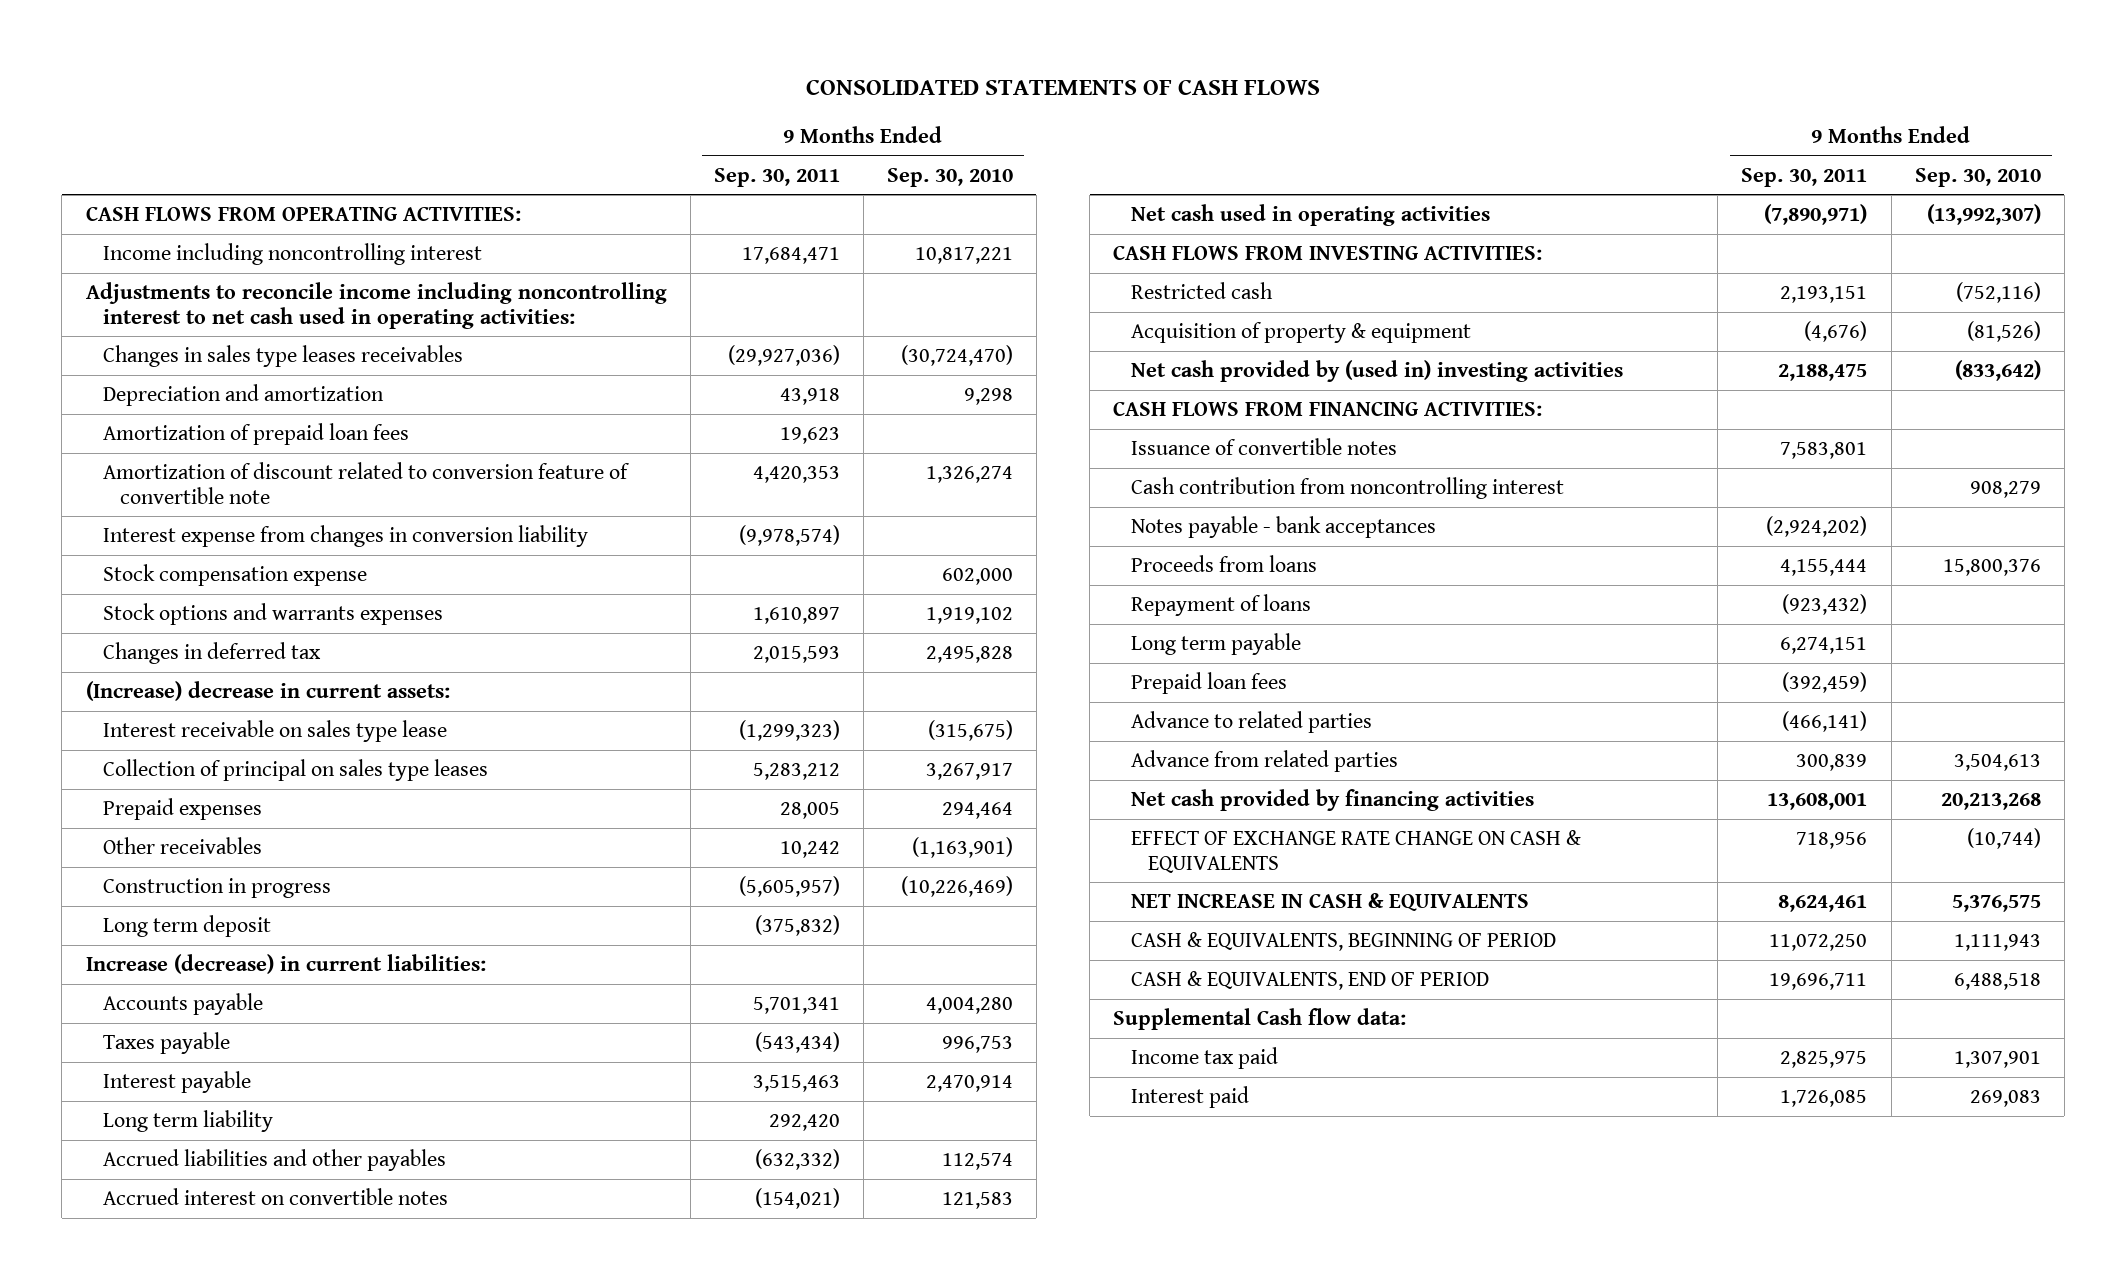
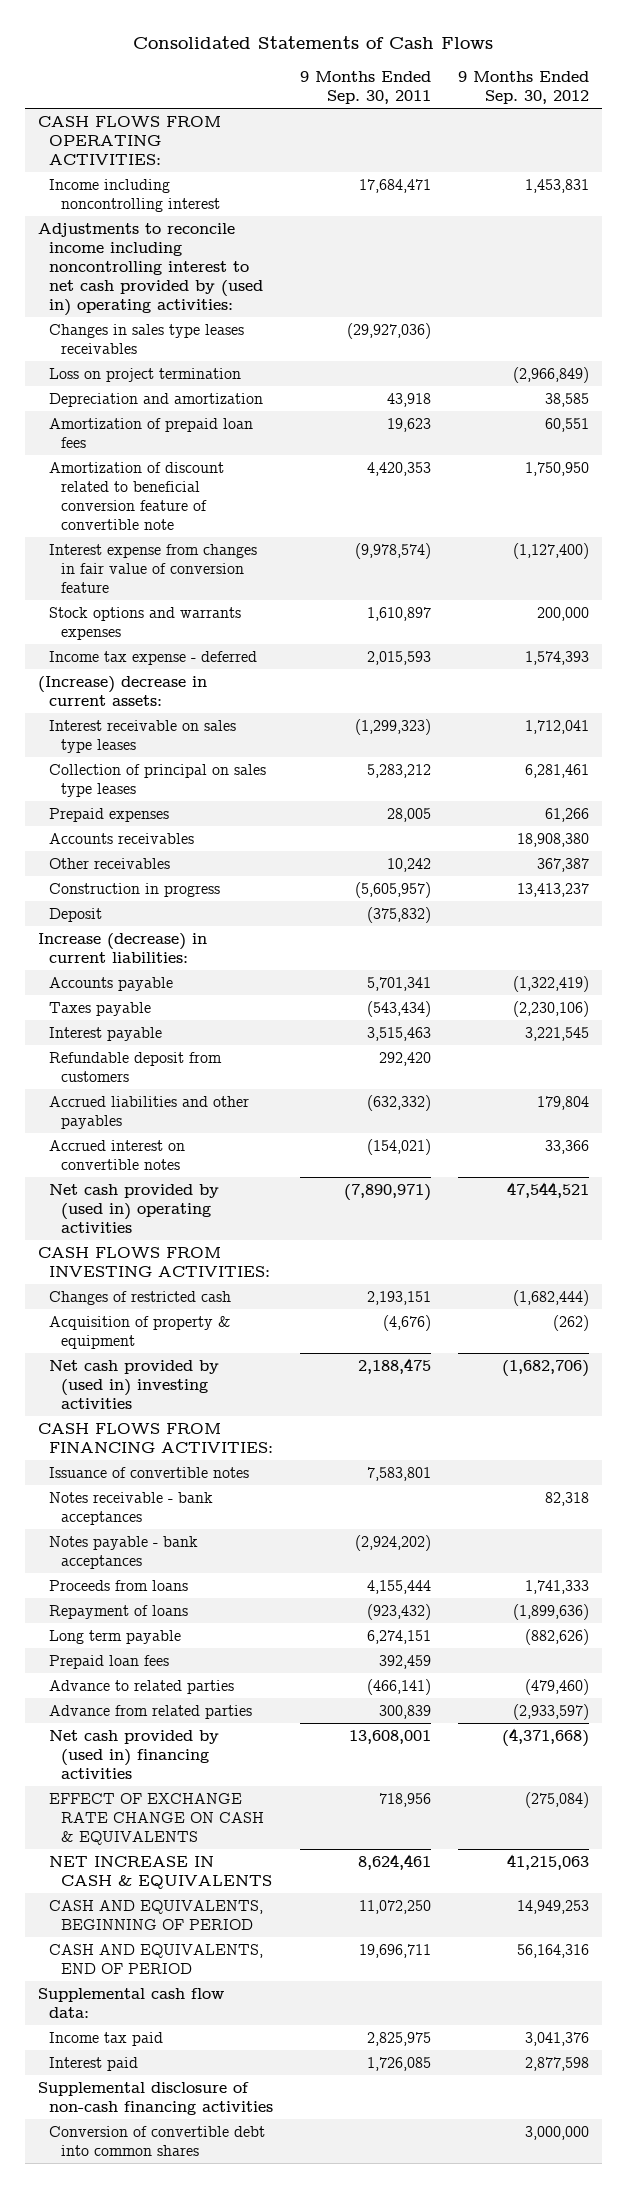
[806,79,1321,96] CONSOLIDATED STATEMENTS OF CASH FLOWS -> [133,36,494,50] Consolidated Statements of Cash Flows
[886,167,1013,187] Sep. 30, 2010 -> none
none -> [457,71,589,105] 9 Months Ended Sep. 30, 2012
[85,282,667,329] Adjustments to reconcile income including noncontrolling interest to net cash used in operating activities: -> [38,222,264,316] Adjustments to reconcile income including noncontrolling interest to net cash provided by (used in) operating activities:
none -> [49,367,242,382] Loss on project termination
[102,564,367,587] Stock compensation expense -> none
[102,462,630,504] Amortization of discount related to conversion feature of convertible note -> [49,461,225,530] Amortization of discount related to beneficial conversion feature of convertible note
[102,525,588,548] Interest expense from changes in conversion liability -> [49,543,258,593] Interest expense from changes in fair value of conversion feature
[102,642,321,665] Changes in deferred tax -> [49,650,258,665] Income tax expense - deferred
[102,720,447,743] Interest receivable on sales type lease -> [49,719,237,753] Interest receivable on sales type leases
none -> [49,832,195,844] Accounts receivables
[102,915,271,938] Long term deposit -> [49,907,103,922] Deposit
[102,1110,273,1133] Long term liability -> [49,1051,223,1082] Refundable deposit from customers
[1130,204,1490,227] Net cash used in operating activities -> [49,1183,220,1233] Net cash provided by (used in) operating activities
[1130,282,1273,300] Restricted cash -> [49,1290,232,1305] Changes of restricted cash
[1130,477,1564,500] Cash contribution from noncontrolling interest -> none
none -> [49,1491,214,1525] Notes receivable - bank acceptances
[1782,672,1868,694] (392,459) -> [379,1654,432,1669] 392,459
[1130,789,1534,812] Net cash provided by financing activities -> [49,1729,220,1779] Net cash provided by (used in) financing activities
[1130,932,1556,952] CASH & EQUIVALENTS, BEGINNING OF PERIOD -> [49,1899,264,1930] CASH AND EQUIVALENTS, BEGINNING OF PERIOD
[1130,971,1489,991] CASH & EQUIVALENTS, END OF PERIOD -> [49,1943,264,1974] CASH AND EQUIVALENTS, END OF PERIOD
[1113,1008,1407,1031] Supplemental Cash flow data: -> [38,1987,225,2018] Supplemental cash flow data:
none -> [38,2081,274,2115] Supplemental disclosure of non-cash financing activities
none -> [49,2125,266,2156] Conversion of convertible debt into common shares

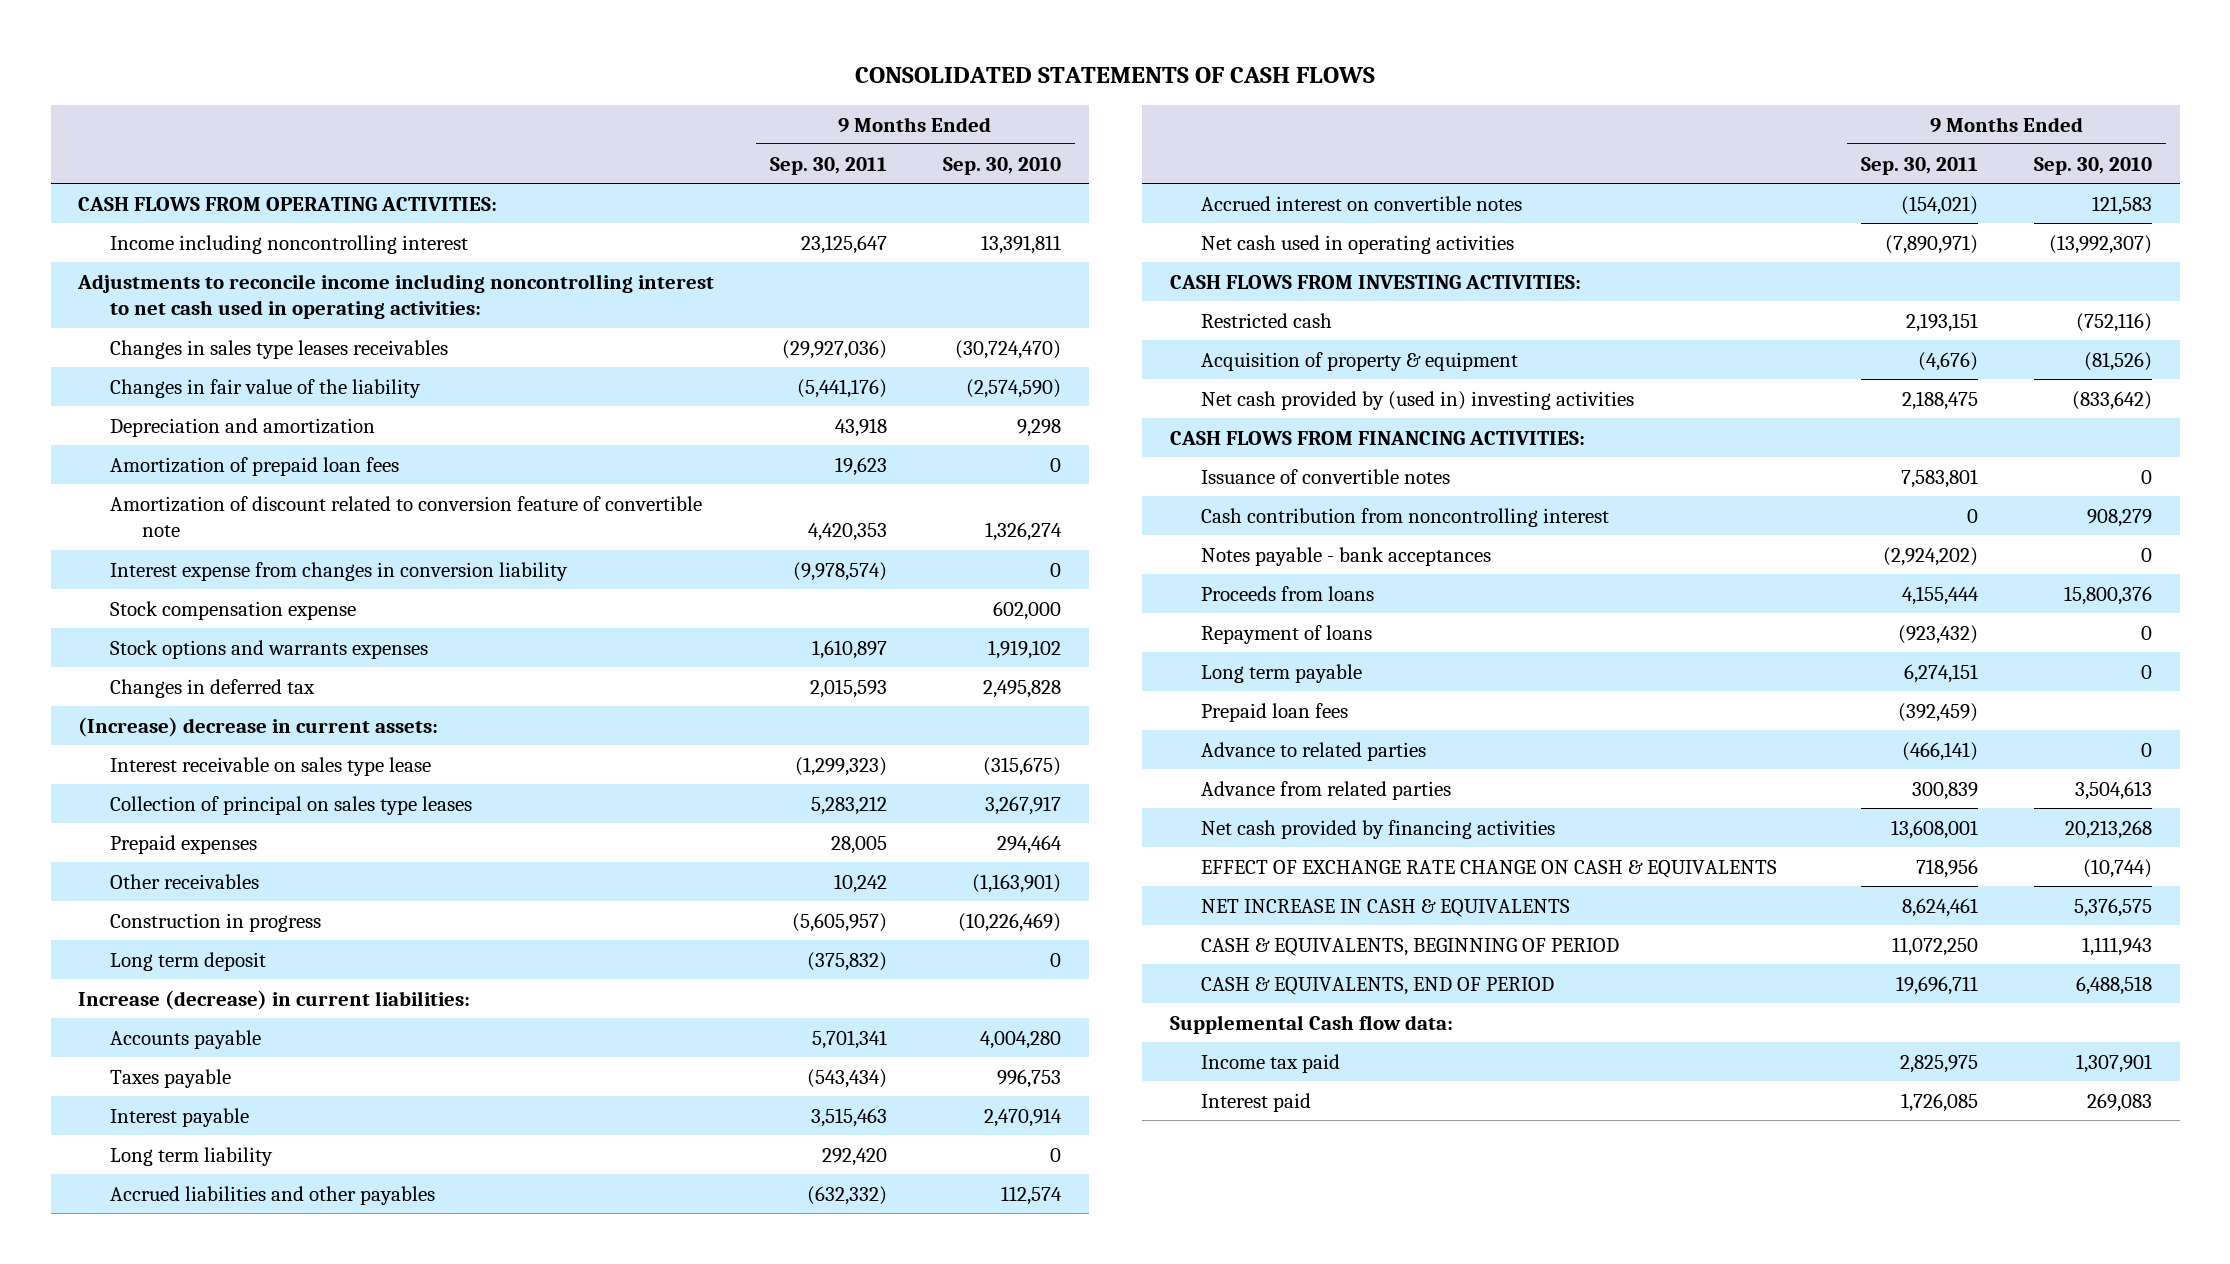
[133,36,494,50] Consolidated Statements of Cash Flows -> [855,67,1376,84] CONSOLIDATED STATEMENTS OF CASH FLOWS
[457,71,589,105] 9 Months Ended Sep. 30, 2012 -> none
none -> [942,156,1061,175] Sep. 30, 2010
[359,178,432,193] 17,684,471 -> [801,234,888,254] 23,125,647
[38,222,264,316] Adjustments to reconcile income including noncontrolling interest to net cash provided by (used in) operating activities: -> [77,273,715,320] Adjustments to reconcile income including noncontrolling interest to net cash used in operating activities:
[49,367,242,382] Loss on project termination -> none
none -> [110,378,422,398] Changes in fair value of the liability
[49,461,225,530] Amortization of discount related to beneficial conversion feature of convertible note -> [110,495,703,538] Amortization of discount related to conversion feature of convertible note
[49,543,258,593] Interest expense from changes in fair value of conversion feature -> [110,561,569,581] Interest expense from changes in conversion liability
none -> [110,600,357,620] Stock compensation expense
[49,650,258,665] Income tax expense - deferred -> [110,678,316,698] Changes in deferred tax
[49,719,237,753] Interest receivable on sales type leases -> [110,756,432,776] Interest receivable on sales type lease
[49,832,195,844] Accounts receivables -> none
[49,907,103,922] Deposit -> [110,951,267,971] Long term deposit
[49,1051,223,1082] Refundable deposit from customers -> [110,1146,274,1166] Long term liability
[49,1183,220,1233] Net cash provided by (used in) operating activities -> [1201,234,1515,254] Net cash used in operating activities
[49,1290,232,1305] Changes of restricted cash -> [1201,312,1333,328] Restricted cash
[49,1491,214,1525] Notes receivable - bank acceptances -> none
none -> [1201,507,1610,527] Cash contribution from noncontrolling interest
[379,1654,432,1669] 392,459 -> [1898,702,1979,722] (392,459)
[49,1729,220,1779] Net cash provided by (used in) financing activities -> [1201,819,1556,839] Net cash provided by financing activities
[49,1899,264,1930] CASH AND EQUIVALENTS, BEGINNING OF PERIOD -> [1201,937,1620,956] CASH & EQUIVALENTS, BEGINNING OF PERIOD
[49,1943,264,1974] CASH AND EQUIVALENTS, END OF PERIOD -> [1201,976,1555,995] CASH & EQUIVALENTS, END OF PERIOD
[38,1987,225,2018] Supplemental cash flow data: -> [1169,1014,1453,1034] Supplemental Cash flow data:
[38,2081,274,2115] Supplemental disclosure of non-cash financing activities -> none
[49,2125,266,2156] Conversion of convertible debt into common shares -> none

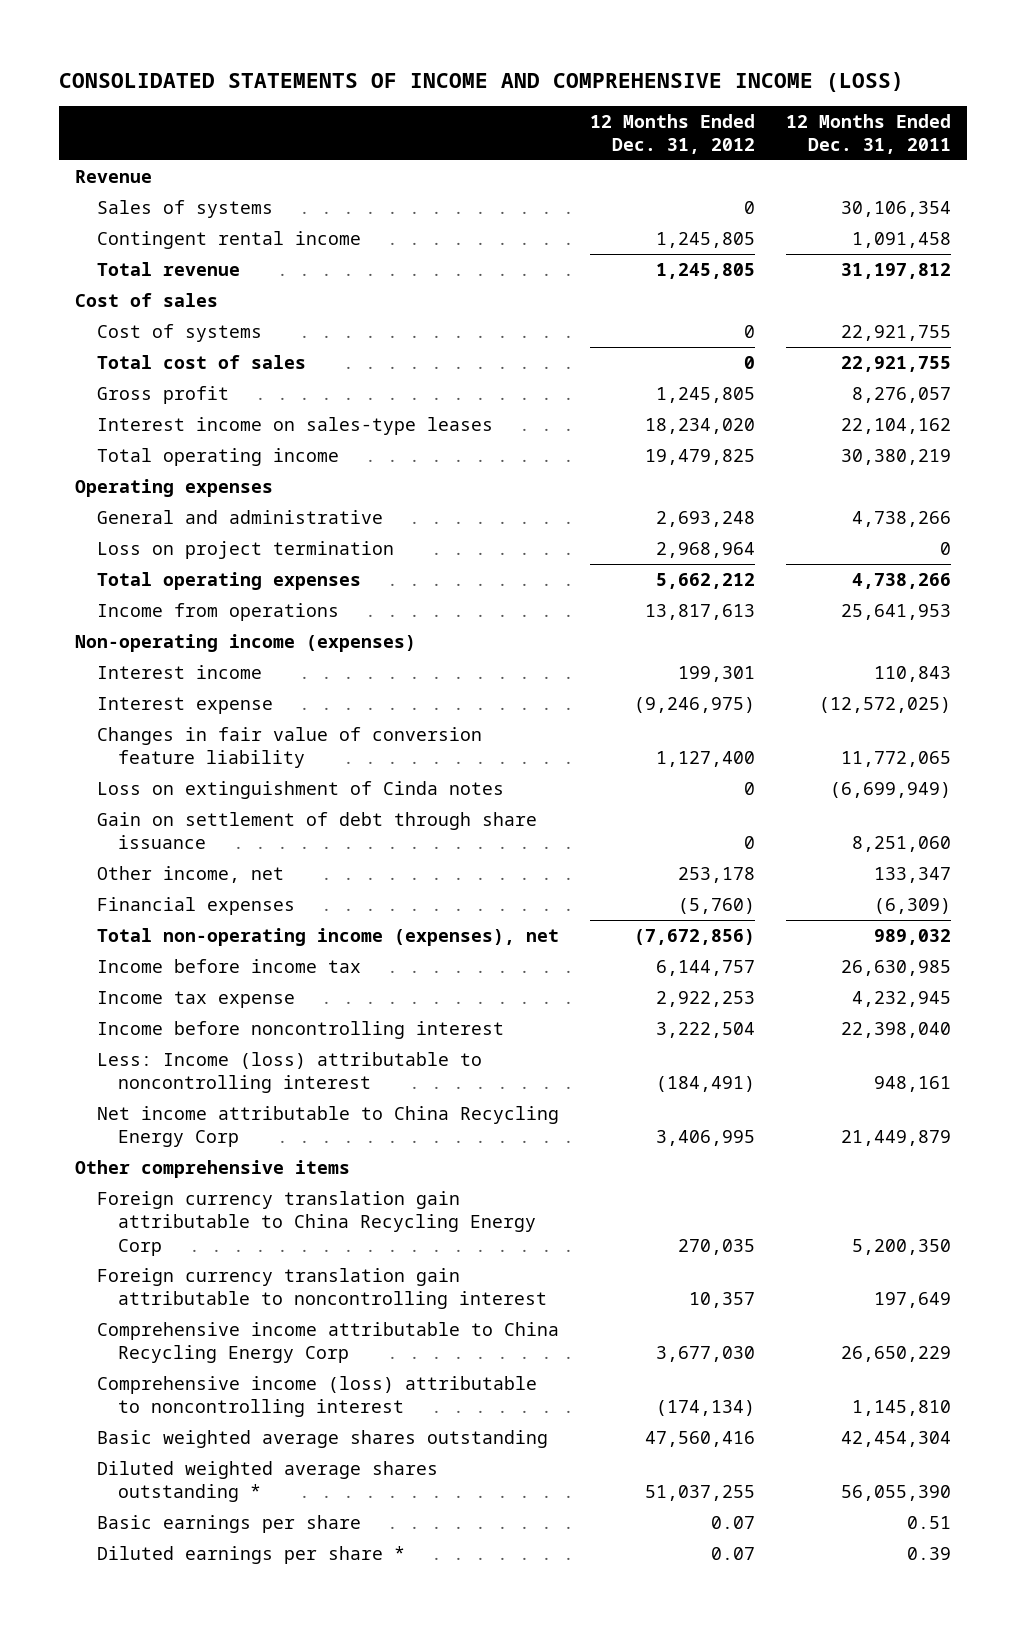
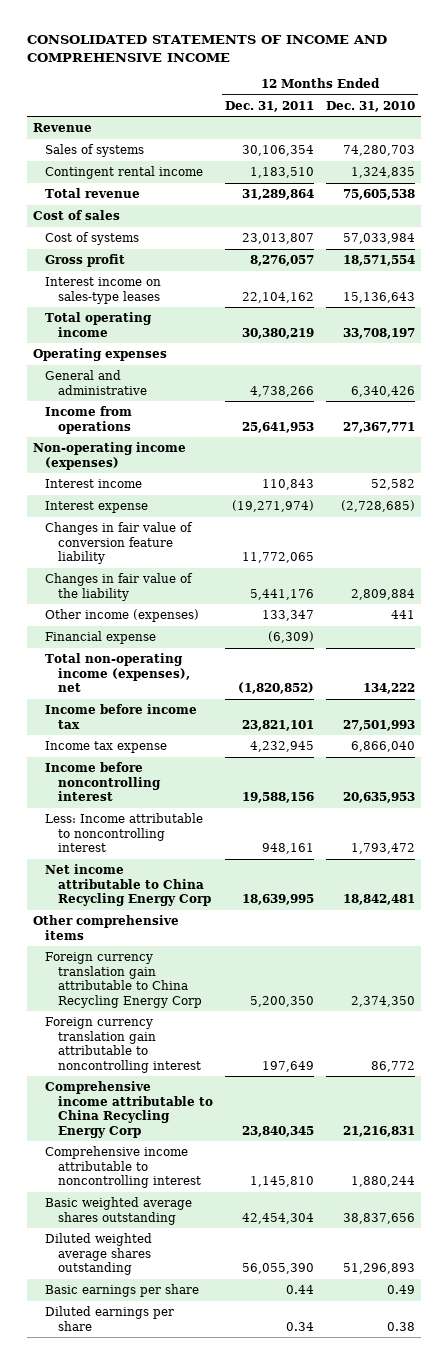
[59,71,905,92] CONSOLIDATED STATEMENTS OF INCOME AND COMPREHENSIVE INCOME (LOSS) -> [26,35,387,62] CONSOLIDATED STATEMENTS OF INCOME AND COMPREHENSIVE INCOME
[589,113,755,155] 12 Months Ended Dec. 31, 2012 -> none
none -> [326,100,416,112] Dec. 31, 2010
[852,231,952,248] 1,091,458 -> [249,166,314,178] 1,183,510
[841,262,952,279] 31,197,812 -> [241,188,314,200] 31,289,864
[96,354,306,369] Total cost of sales -> none
[841,324,952,341] 22,921,755 -> [241,232,314,244] 23,013,807
[96,540,394,559] Loss on project termination -> none
[96,571,361,590] Total operating expenses -> none
[819,696,952,713] (12,572,025) -> [231,499,314,512] (19,271,974)
[96,780,504,799] Loss on extinguishment of Cinda notes -> none
[96,811,537,850] Gain on settlement of debt through share issuance -> none
none -> [45,572,194,601] Changes in fair value of the liability
[96,865,284,883] Other income, net -> [45,608,200,622] Other income (expenses)
[96,896,295,915] Financial expenses -> [45,630,157,644] Financial expense
[874,928,952,945] 989,032 -> [237,682,314,695] (1,820,852)
[841,959,952,976] 26,630,985 -> [241,719,314,731] 23,821,101
[841,1021,952,1038] 22,398,040 -> [241,792,314,804] 19,588,156
[96,1051,482,1094] Less: Income (loss) attributable to noncontrolling interest -> [45,812,204,853] Less: Income attributable to noncontrolling interest
[841,1130,952,1147] 21,449,879 -> [241,894,314,906] 18,639,995
[841,1346,952,1363] 26,650,229 -> [241,1125,314,1137] 23,840,345
[96,1375,537,1418] Comprehensive income (loss) attributable to noncontrolling interest -> [45,1145,201,1189] Comprehensive income attributable to noncontrolling interest
[96,1460,438,1503] Diluted weighted average shares outstanding * -> [45,1232,153,1276] Diluted weighted average shares outstanding
[907,1515,952,1529] 0.51 -> [285,1284,314,1294] 0.44
[96,1545,405,1564] Diluted earnings per share * -> [45,1305,175,1331] Diluted earnings per share
[907,1546,952,1560] 0.39 -> [285,1321,314,1331] 0.34

